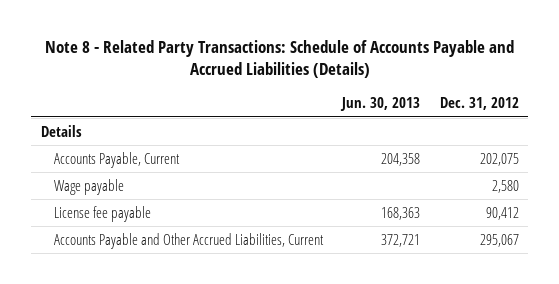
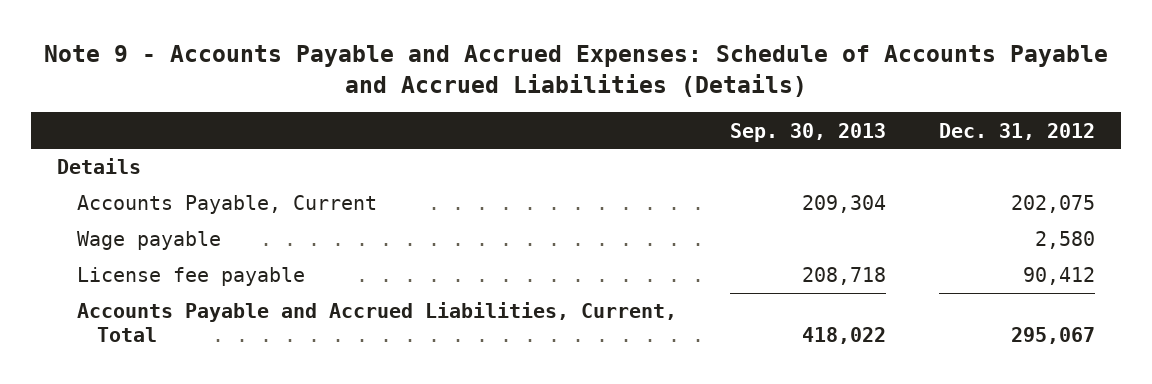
[44,40,514,79] Note 8 - Related Party Transactions: Schedule of Accounts Payable and Accrued Liabilities (Details) -> [43,44,1108,97] Note 9 - Accounts Payable and Accrued Expenses: Schedule of Accounts Payable and Accrued Liabilities (Details)
[340,97,421,112] Jun. 30, 2013 -> none
none -> [729,122,886,142] Sep. 30, 2013
[53,232,324,249] Accounts Payable and Other Accrued Liabilities, Current -> [77,302,678,342] Accounts Payable and Accrued Liabilities, Current, Total

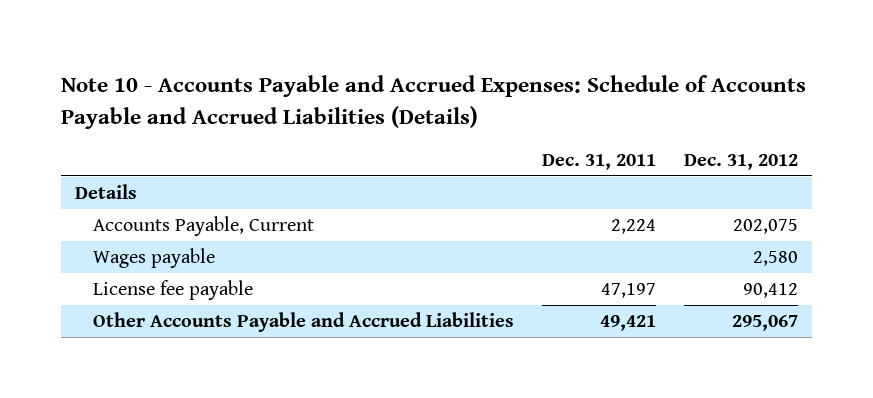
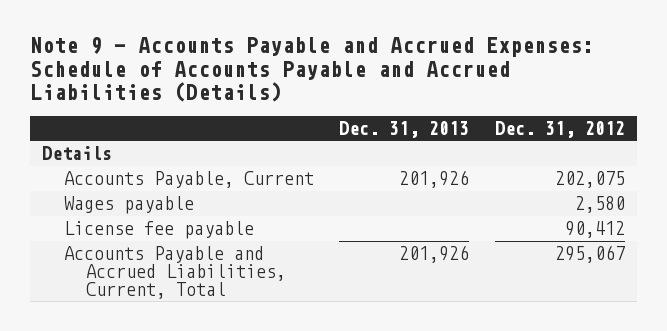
[60,75,806,129] Note 10 - Accounts Payable and Accrued Expenses: Schedule of Accounts Payable and Accrued Liabilities (Details) -> [29,37,594,103] Note 9 - Accounts Payable and Accrued Expenses: Schedule of Accounts Payable and Accrued Liabilities (Details)
[542,154,657,171] Dec. 31, 2011 -> none
none -> [339,120,470,138] Dec. 31, 2013
[93,312,515,333] Other Accounts Payable and Accrued Liabilities -> [64,246,286,299] Accounts Payable and Accrued Liabilities, Current, Total

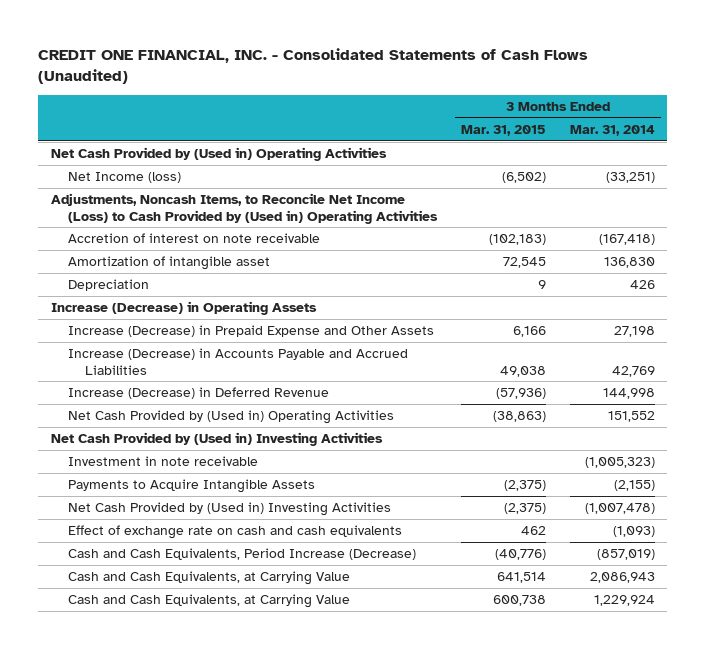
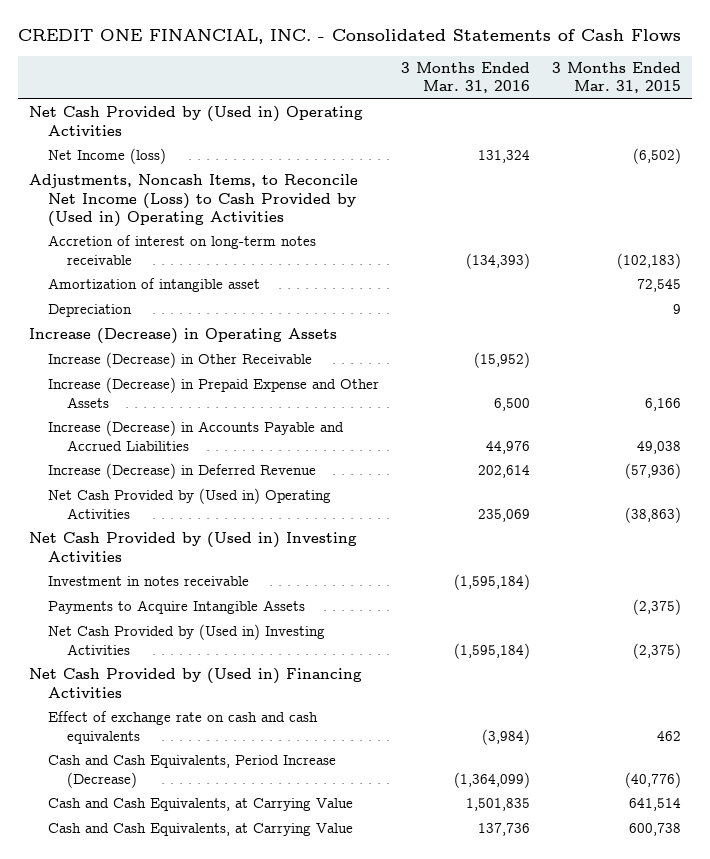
[38,47,589,85] CREDIT ONE FINANCIAL, INC. - Consolidated Statements of Cash Flows (Unaudited) -> [17,28,681,44] CREDIT ONE FINANCIAL, INC. - Consolidated Statements of Cash Flows
[570,124,656,136] Mar. 31, 2014 -> none
none -> [400,62,530,94] 3 Months Ended Mar. 31, 2016
[67,233,320,244] Accretion of interest on note receivable -> [47,235,316,265] Accretion of interest on long-term notes receivable
none -> [47,352,312,369] Increase (Decrease) in Other Receivable
[67,456,258,467] Investment in note receivable -> [47,576,249,587] Investment in notes receivable
none -> [28,668,362,698] Net Cash Provided by (Used in) Financing Activities

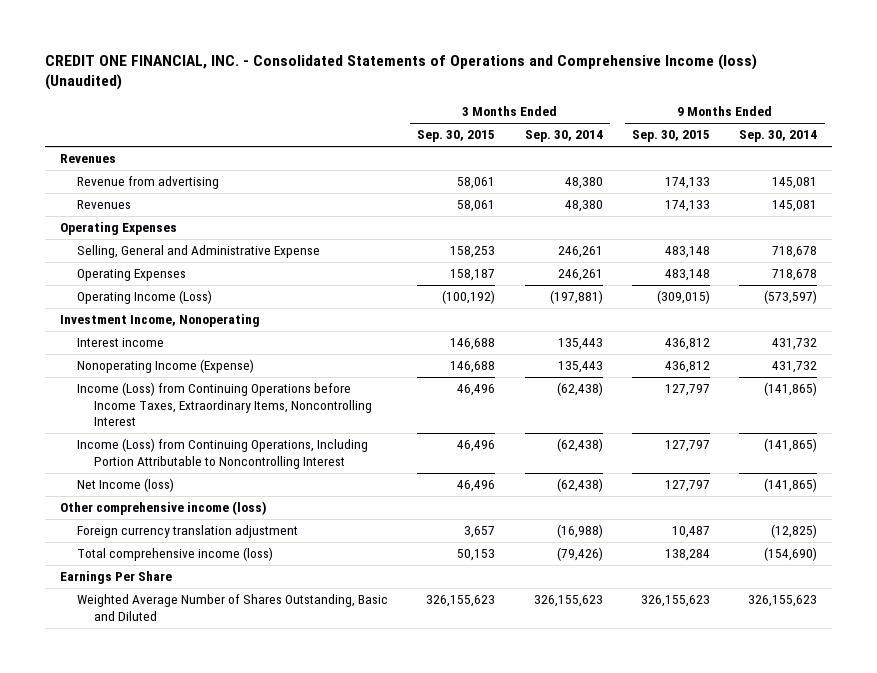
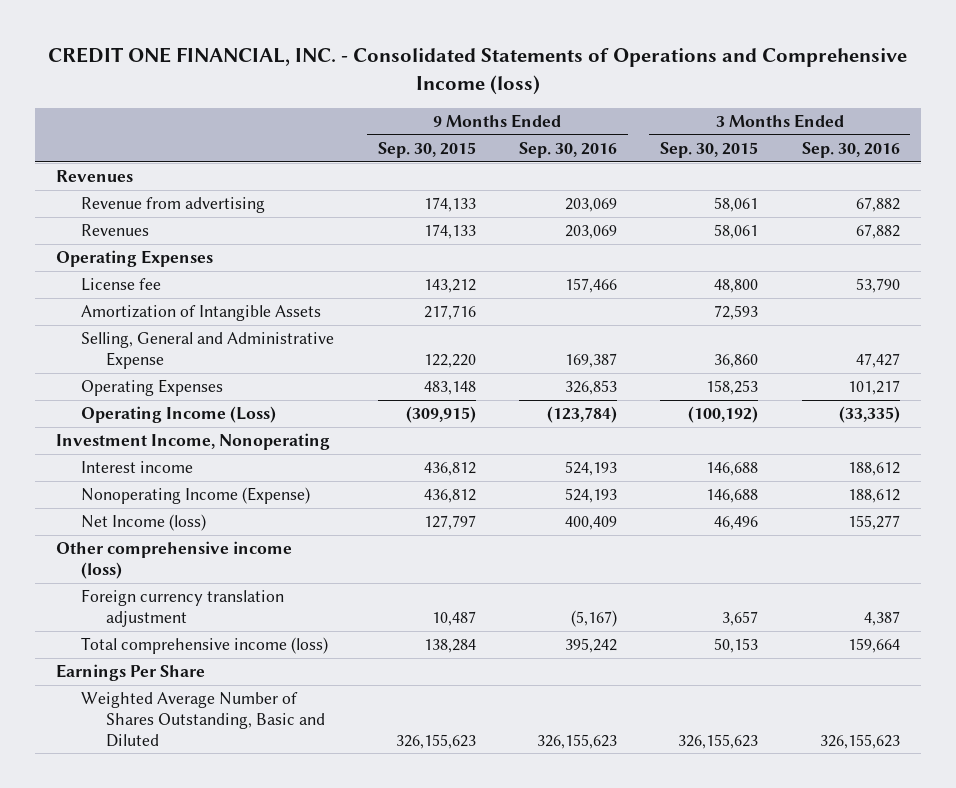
[45,53,758,91] CREDIT ONE FINANCIAL, INC. - Consolidated Statements of Operations and Comprehensive Income (loss) (Unaudited) -> [47,47,907,95] CREDIT ONE FINANCIAL, INC. - Consolidated Statements of Operations and Comprehensive Income (loss)
[524,130,603,143] Sep. 30, 2014 -> none
[739,130,818,143] Sep. 30, 2014 -> none
none -> [518,141,617,158] Sep. 30, 2016
none -> [801,141,900,158] Sep. 30, 2016
none -> [81,278,162,292] License fee
none -> [81,305,322,322] Amortization of Intangible Assets
[450,246,496,259] 158,253 -> [714,353,759,368] 36,860
[664,246,710,259] 483,148 -> [423,353,476,368] 122,220
[450,269,496,282] 158,187 -> [706,380,759,396] 158,253
[656,290,710,305] (309,015) -> [405,406,476,424] (309,915)
[76,382,372,427] Income (Loss) from Continuing Operations before Income Taxes, Extraordinary Items, Noncontrolling Interest -> none
[76,438,368,469] Income (Loss) from Continuing Operations, Including Portion Attributable to Noncontrolling Interest -> none

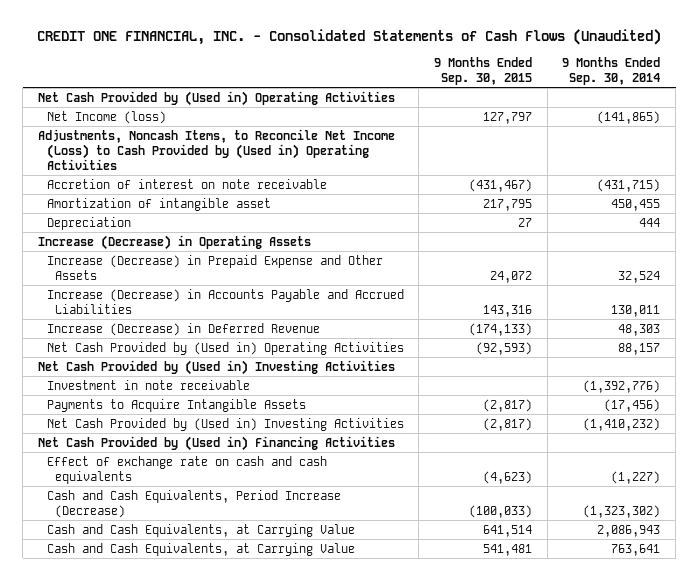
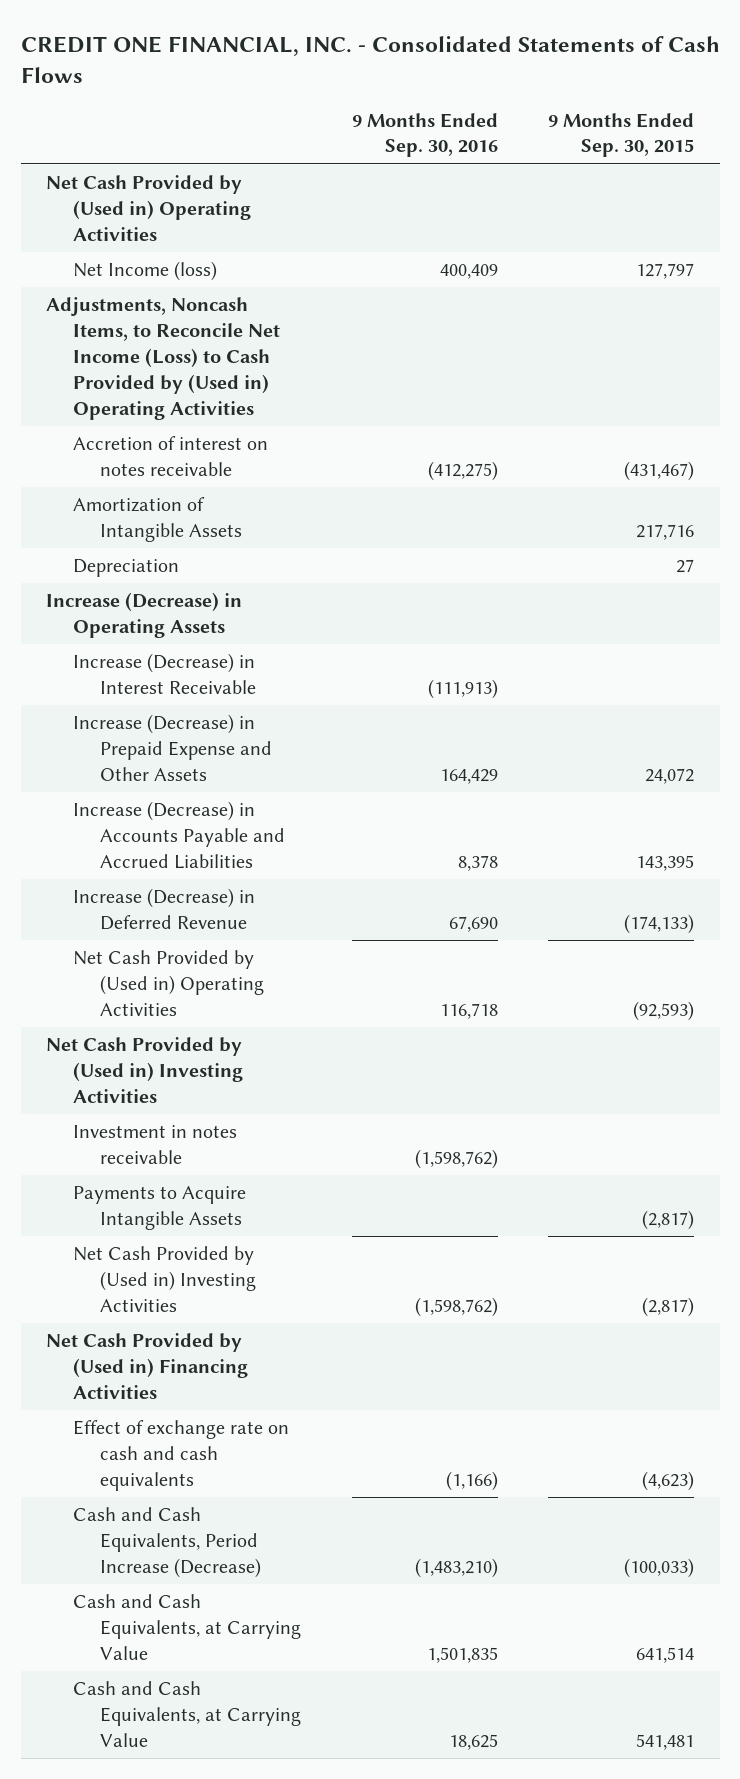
[37,29,662,46] CREDIT ONE FINANCIAL, INC. - Consolidated Statements of Cash Flows (Unaudited) -> [20,35,720,83] CREDIT ONE FINANCIAL, INC. - Consolidated Statements of Cash Flows
[562,56,661,86] 9 Months Ended Sep. 30, 2014 -> none
none -> [351,112,498,158] 9 Months Ended Sep. 30, 2016
[46,178,327,189] Accretion of interest on note receivable -> [73,436,269,476] Accretion of interest on notes receivable
[46,197,271,211] Amortization of intangible asset -> [73,497,243,542] Amortization of Intangible Assets
[483,198,533,211] 217,795 -> [636,523,695,540] 217,716
none -> [73,653,257,694] Increase (Decrease) in Interest Receivable
[483,304,533,317] 143,316 -> [636,854,695,871] 143,395
[46,379,250,390] Investment in note receivable -> [73,1125,238,1164] Investment in notes receivable

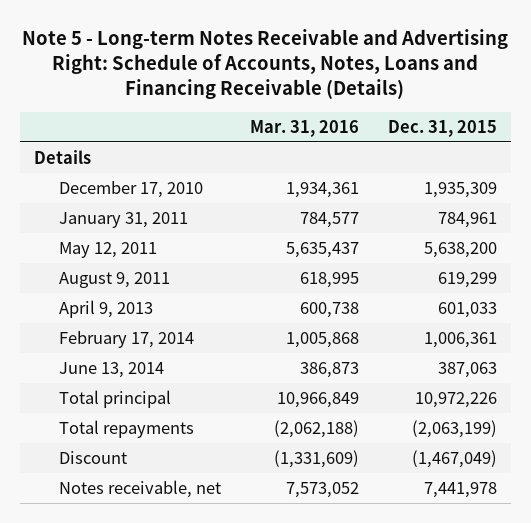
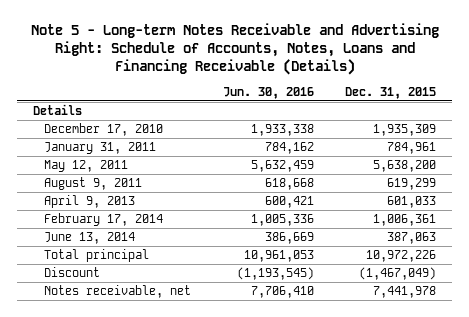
[249,119,359,137] Mar. 31, 2016 -> none
none -> [222,86,314,99] Jun. 30, 2016
[59,419,195,438] Total repayments -> none

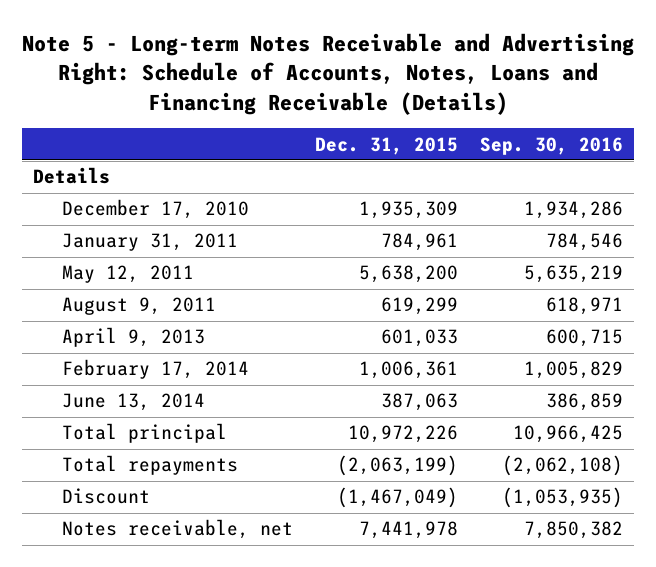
[222,86,314,99] Jun. 30, 2016 -> none
none -> [480,136,624,155] Sep. 30, 2016
none -> [62,455,239,476] Total repayments

